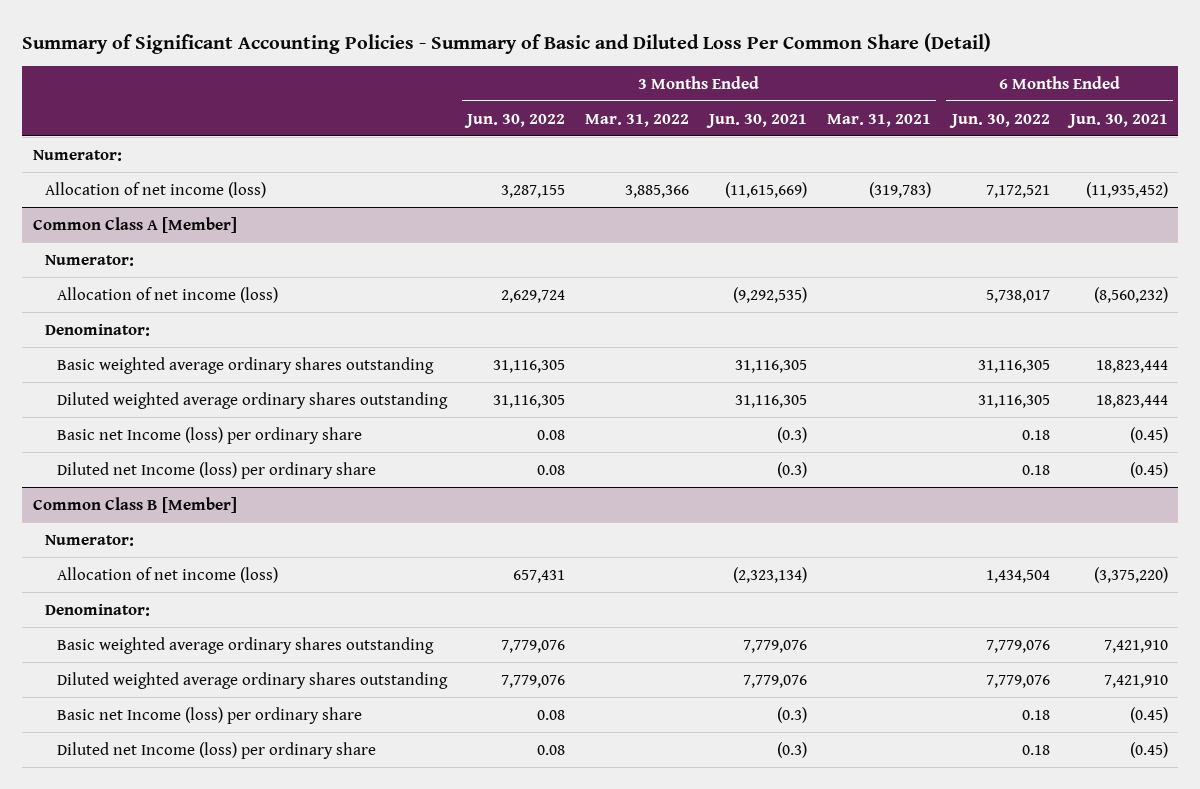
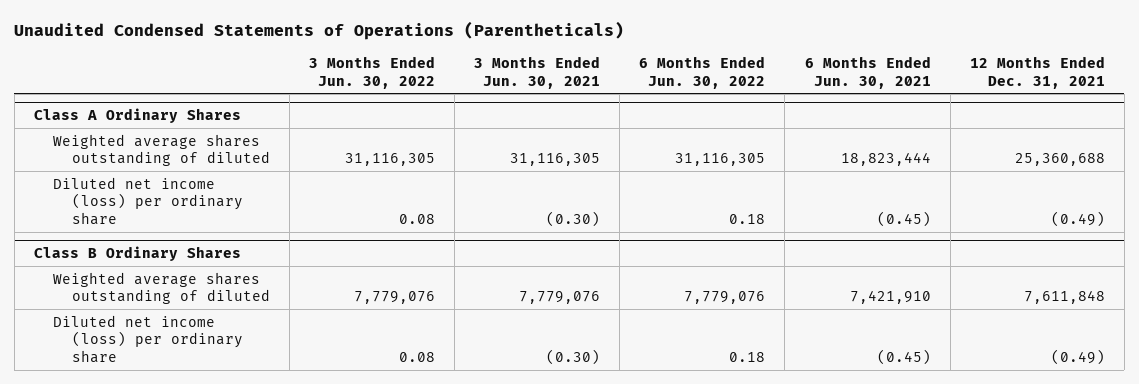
[22,33,992,55] Summary of Significant Accounting Policies - Summary of Basic and Diluted Loss Per Common Share (Detail) -> [14,21,625,41] Unaudited Condensed Statements of Operations (Parentheticals)
[585,113,690,127] Mar. 31, 2022 -> none
[827,113,932,127] Mar. 31, 2021 -> none
none -> [969,55,1105,89] 12 Months Ended Dec. 31, 2021
[32,149,122,161] Numerator: -> none
[44,181,266,198] Allocation of net income (loss) -> none
[44,254,134,266] Numerator: -> none
[56,286,278,303] Allocation of net income (loss) -> none
[44,323,150,336] Denominator: -> none
[56,356,434,374] Basic weighted average ordinary shares outstanding -> none
[56,426,362,444] Basic net Income (loss) per ordinary share -> none
[44,534,134,546] Numerator: -> none
[56,566,278,583] Allocation of net income (loss) -> none
[44,603,150,616] Denominator: -> none
[56,636,434,654] Basic weighted average ordinary shares outstanding -> none
[56,706,362,724] Basic net Income (loss) per ordinary share -> none
[32,216,237,233] Common Class A [Member] -> [34,108,242,124] Class A Ordinary Shares
[56,391,448,409] Diluted weighted average ordinary shares outstanding -> [52,133,270,167] Weighted average shares outstanding of diluted
[56,461,376,479] Diluted net Income (loss) per ordinary share -> [52,176,243,225] Diluted net income (loss) per ordinary share
[777,461,808,478] (0.3) -> [546,210,601,227] (0.30)
[32,496,237,513] Common Class B [Member] -> [34,246,242,262] Class B Ordinary Shares
[56,671,448,689] Diluted weighted average ordinary shares outstanding -> [52,271,270,305] Weighted average shares outstanding of diluted
[56,741,376,759] Diluted net Income (loss) per ordinary share -> [52,314,243,363] Diluted net income (loss) per ordinary share
[777,741,808,758] (0.3) -> [546,348,601,365] (0.30)

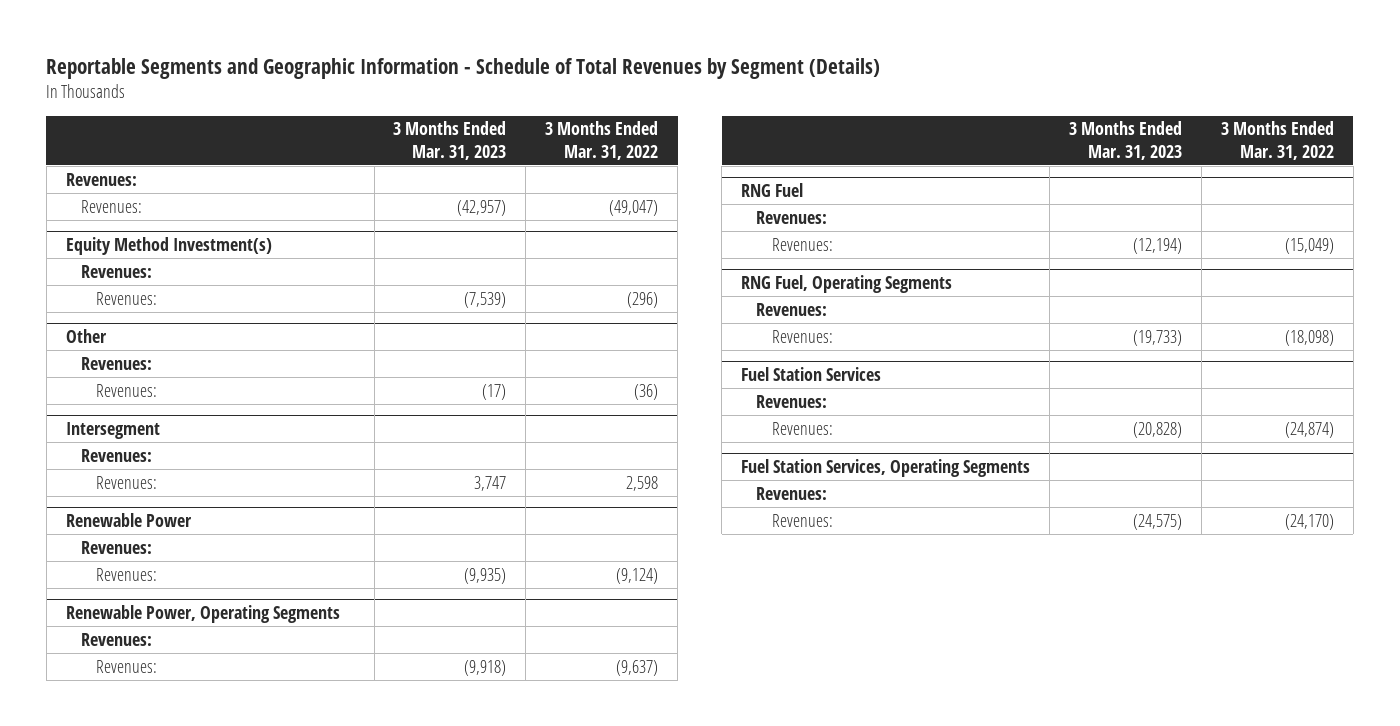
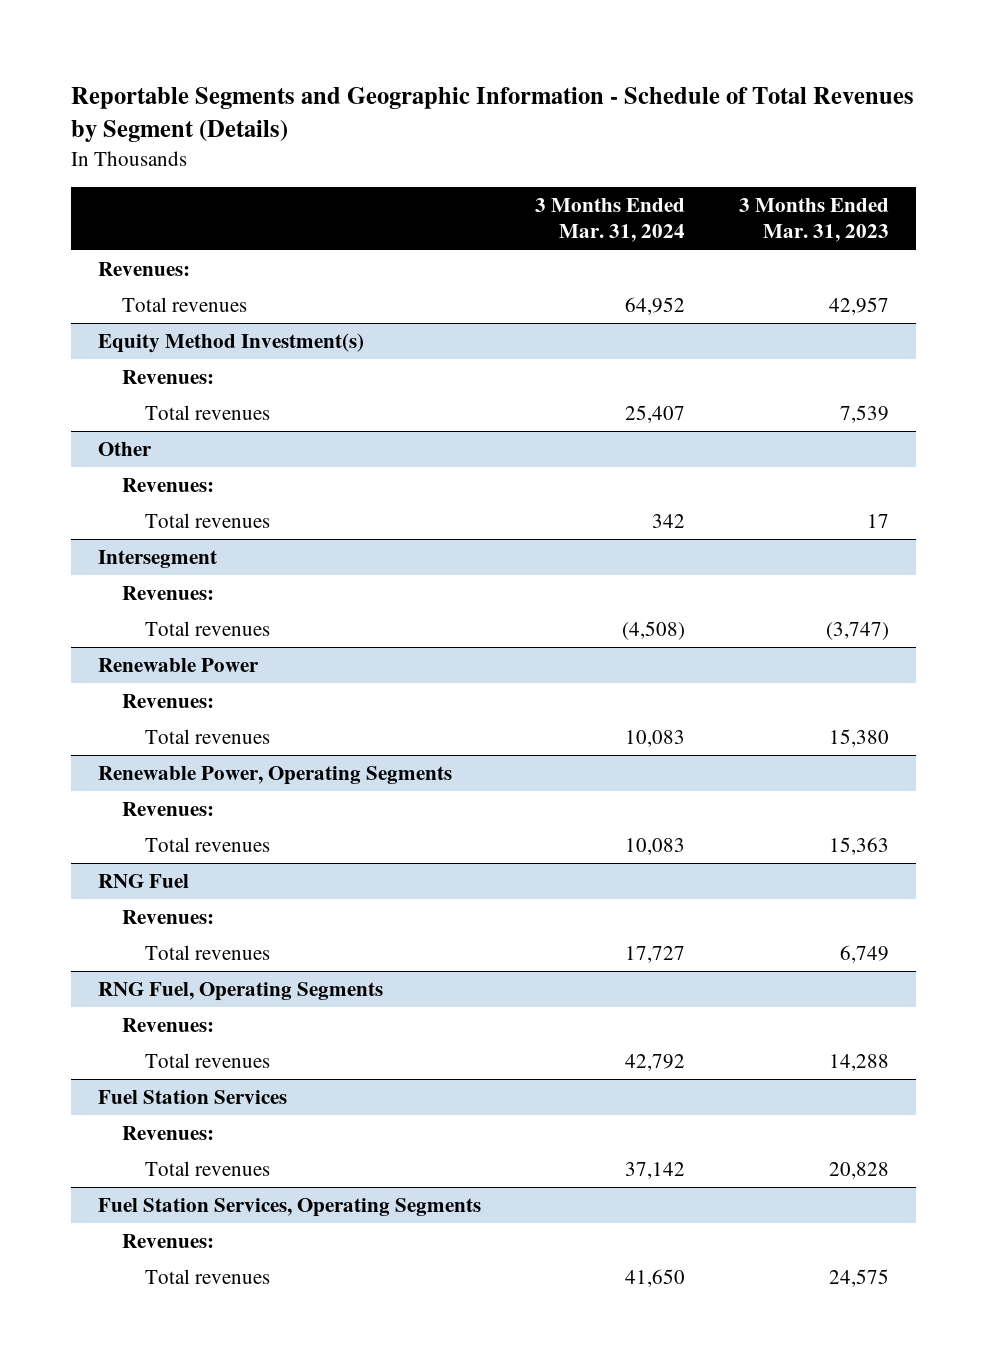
[545,121,659,160] 3 Months Ended Mar. 31, 2022 -> none
none -> [535,197,686,243] 3 Months Ended Mar. 31, 2024
[80,199,142,213] Revenues: -> [121,297,247,313] Total revenues
[457,199,507,216] (42,957) -> [828,297,889,316] 42,957
[95,291,157,305] Revenues: -> [144,405,270,421] Total revenues
[464,291,507,308] (7,539) -> [839,405,889,424] 7,539
[95,383,157,397] Revenues: -> [144,513,270,529] Total revenues
[482,383,507,400] (17) -> [866,514,889,529] 17
[95,475,157,489] Revenues: -> [144,621,270,637] Total revenues
[474,475,507,491] 3,747 -> [825,622,889,641] (3,747)
[95,567,157,581] Revenues: -> [144,729,270,745] Total revenues
[464,567,507,584] (9,935) -> [828,729,889,748] 15,380
[95,659,157,673] Revenues: -> [144,837,270,853] Total revenues
[464,659,507,676] (9,918) -> [828,837,889,856] 15,363
[771,237,833,251] Revenues: -> [144,945,270,961] Total revenues
[1133,237,1183,254] (12,194) -> [839,945,889,964] 6,749
[771,329,833,343] Revenues: -> [144,1053,270,1069] Total revenues
[1133,329,1183,346] (19,733) -> [828,1054,889,1072] 14,288
[771,421,833,435] Revenues: -> [144,1161,270,1177] Total revenues
[1133,421,1183,438] (20,828) -> [828,1162,889,1180] 20,828
[771,513,833,527] Revenues: -> [144,1269,270,1285] Total revenues
[1133,513,1183,530] (24,575) -> [828,1269,889,1288] 24,575

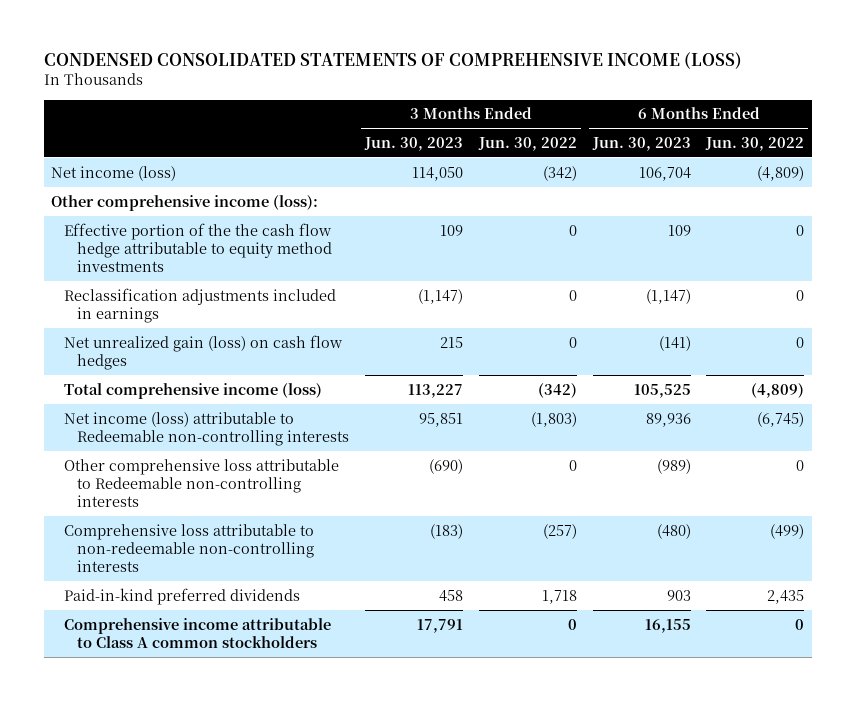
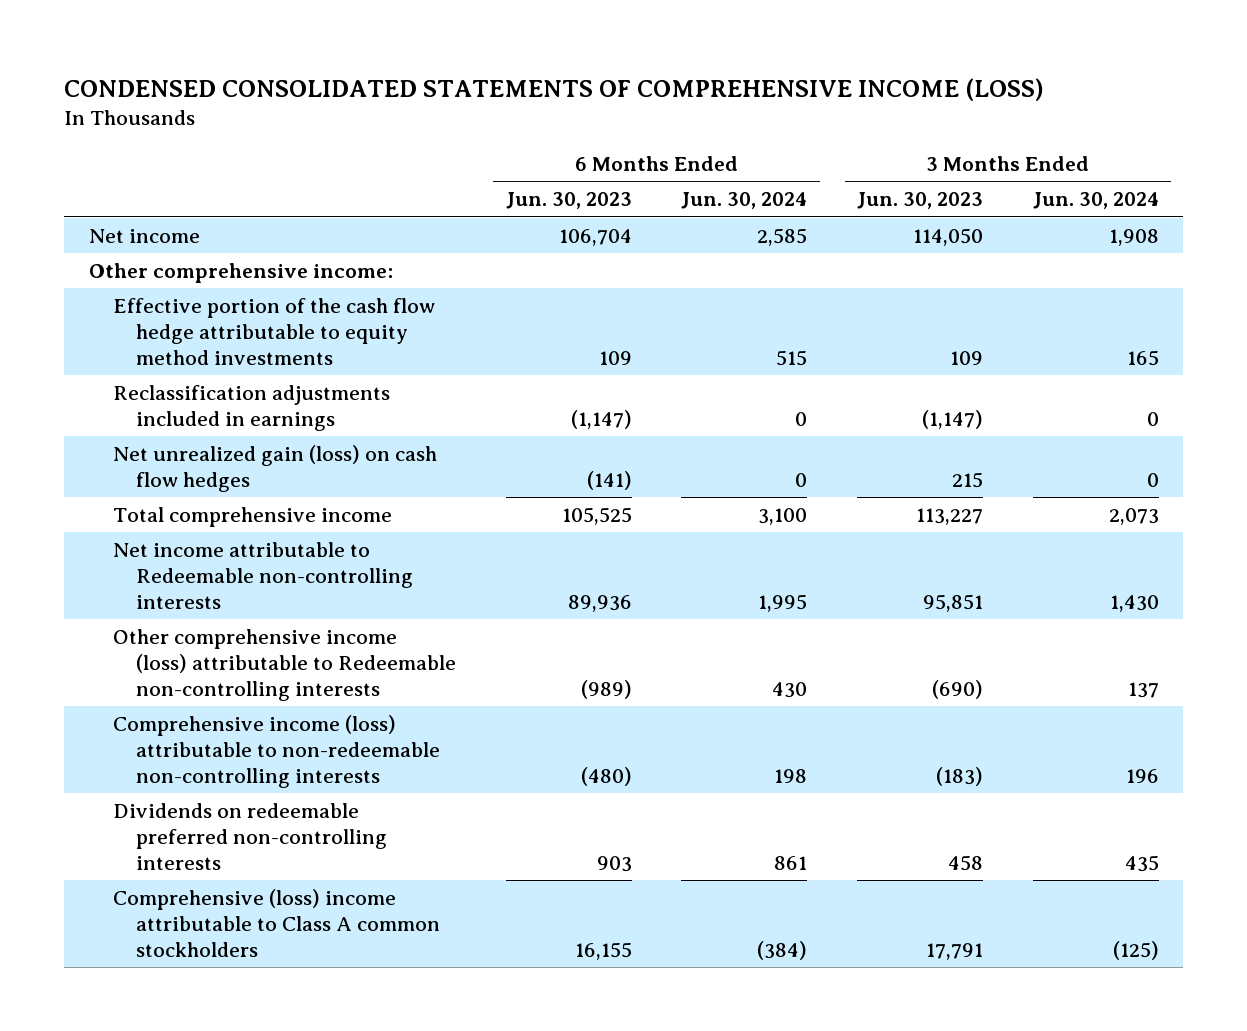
[477,136,577,151] Jun. 30, 2022 -> none
[705,136,805,151] Jun. 30, 2022 -> none
none -> [681,192,808,210] Jun. 30, 2024
none -> [1032,192,1159,210] Jun. 30, 2024
[51,165,177,181] Net income (loss) -> [88,228,200,243] Net income
[51,194,319,211] Other comprehensive income (loss): -> [88,262,393,283] Other comprehensive income:
[64,222,333,273] Effective portion of the the cash flow hedge attributable to equity method investments -> [112,297,435,366] Effective portion of the cash flow hedge attributable to equity method investments
[64,382,323,399] Total comprehensive income (loss) -> [112,506,392,527] Total comprehensive income
[64,411,350,446] Net income (loss) attributable to Redeemable non-controlling interests -> [112,541,414,610] Net income attributable to Redeemable non-controlling interests
[64,458,340,508] Other comprehensive loss attributable to Redeemable non-controlling interests -> [112,628,457,702] Other comprehensive income (loss) attributable to Redeemable non-controlling interests
[64,523,315,573] Comprehensive loss attributable to non-redeemable non-controlling interests -> [112,714,441,789] Comprehensive income (loss) attributable to non-redeemable non-controlling interests
[64,587,301,605] Paid-in-kind preferred dividends -> [112,802,388,871] Dividends on redeemable preferred non-controlling interests
[64,617,332,648] Comprehensive income attributable to Class A common stockholders -> [112,888,441,958] Comprehensive (loss) income attributable to Class A common stockholders

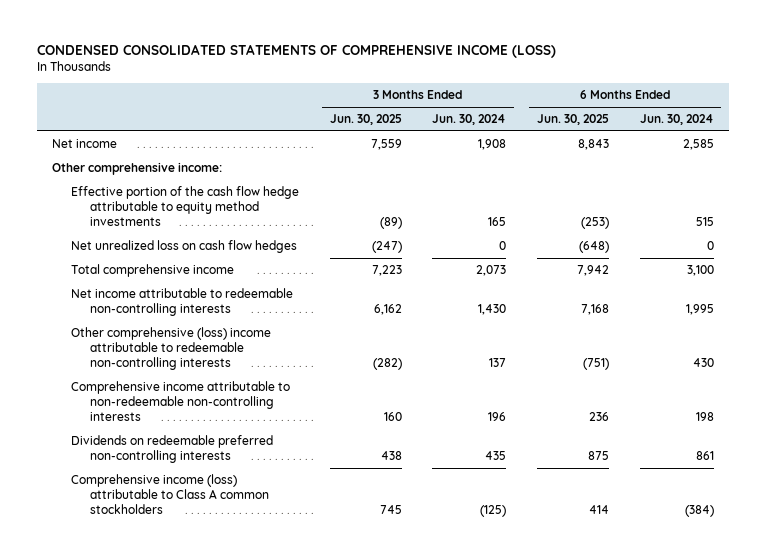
[505,192,632,210] Jun. 30, 2023 -> none
[856,192,983,210] Jun. 30, 2023 -> none
none -> [329,114,402,126] Jun. 30, 2025
none -> [536,114,609,126] Jun. 30, 2025
[112,384,390,431] Reclassification adjustments included in earnings -> none
[112,444,437,492] Net unrealized gain (loss) on cash flow hedges -> [70,240,297,254] Net unrealized loss on cash flow hedges
[112,541,414,610] Net income attributable to Redeemable non-controlling interests -> [70,288,293,317] Net income attributable to redeemable non-controlling interests
[112,628,457,702] Other comprehensive income (loss) attributable to Redeemable non-controlling interests -> [70,327,271,370] Other comprehensive (loss) income attributable to redeemable non-controlling interests
[112,714,441,789] Comprehensive income (loss) attributable to non-redeemable non-controlling interests -> [70,381,290,421] Comprehensive income attributable to non-redeemable non-controlling interests
[112,888,441,958] Comprehensive (loss) income attributable to Class A common stockholders -> [70,474,269,514] Comprehensive income (loss) attributable to Class A common stockholders

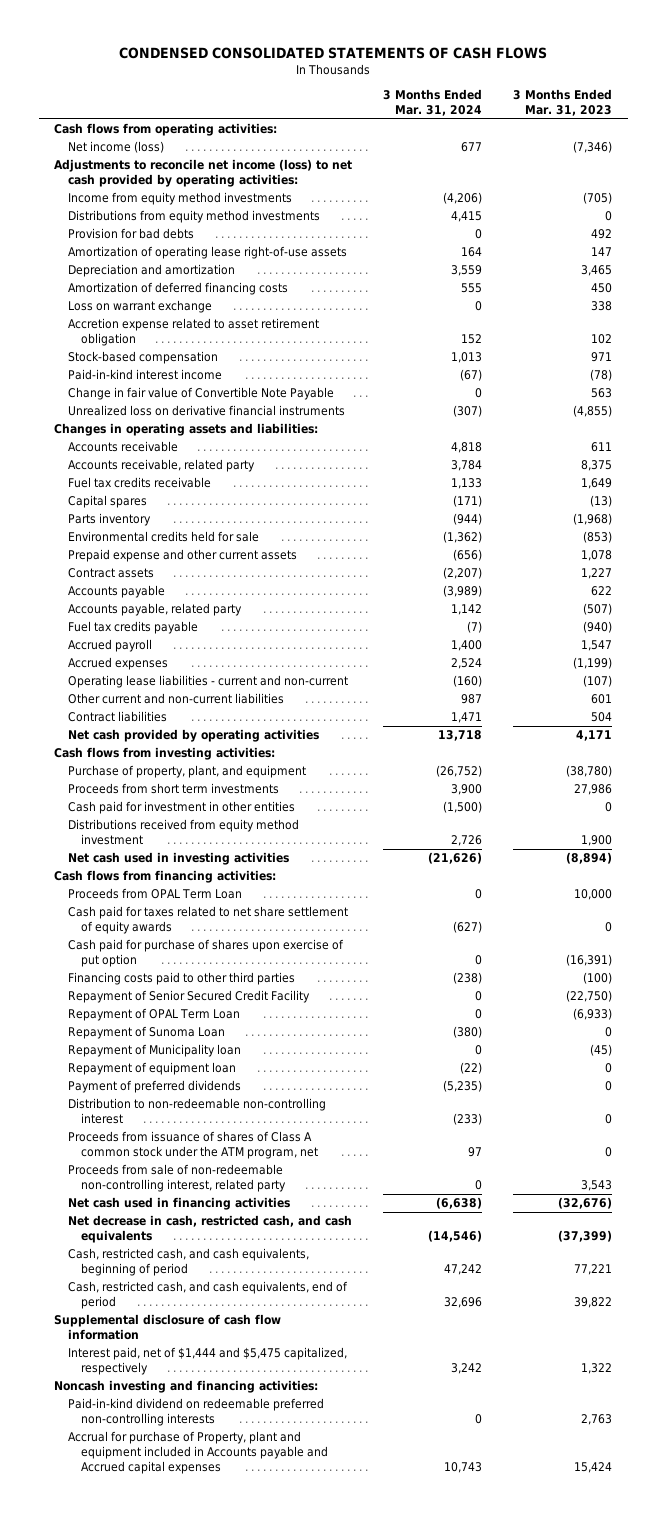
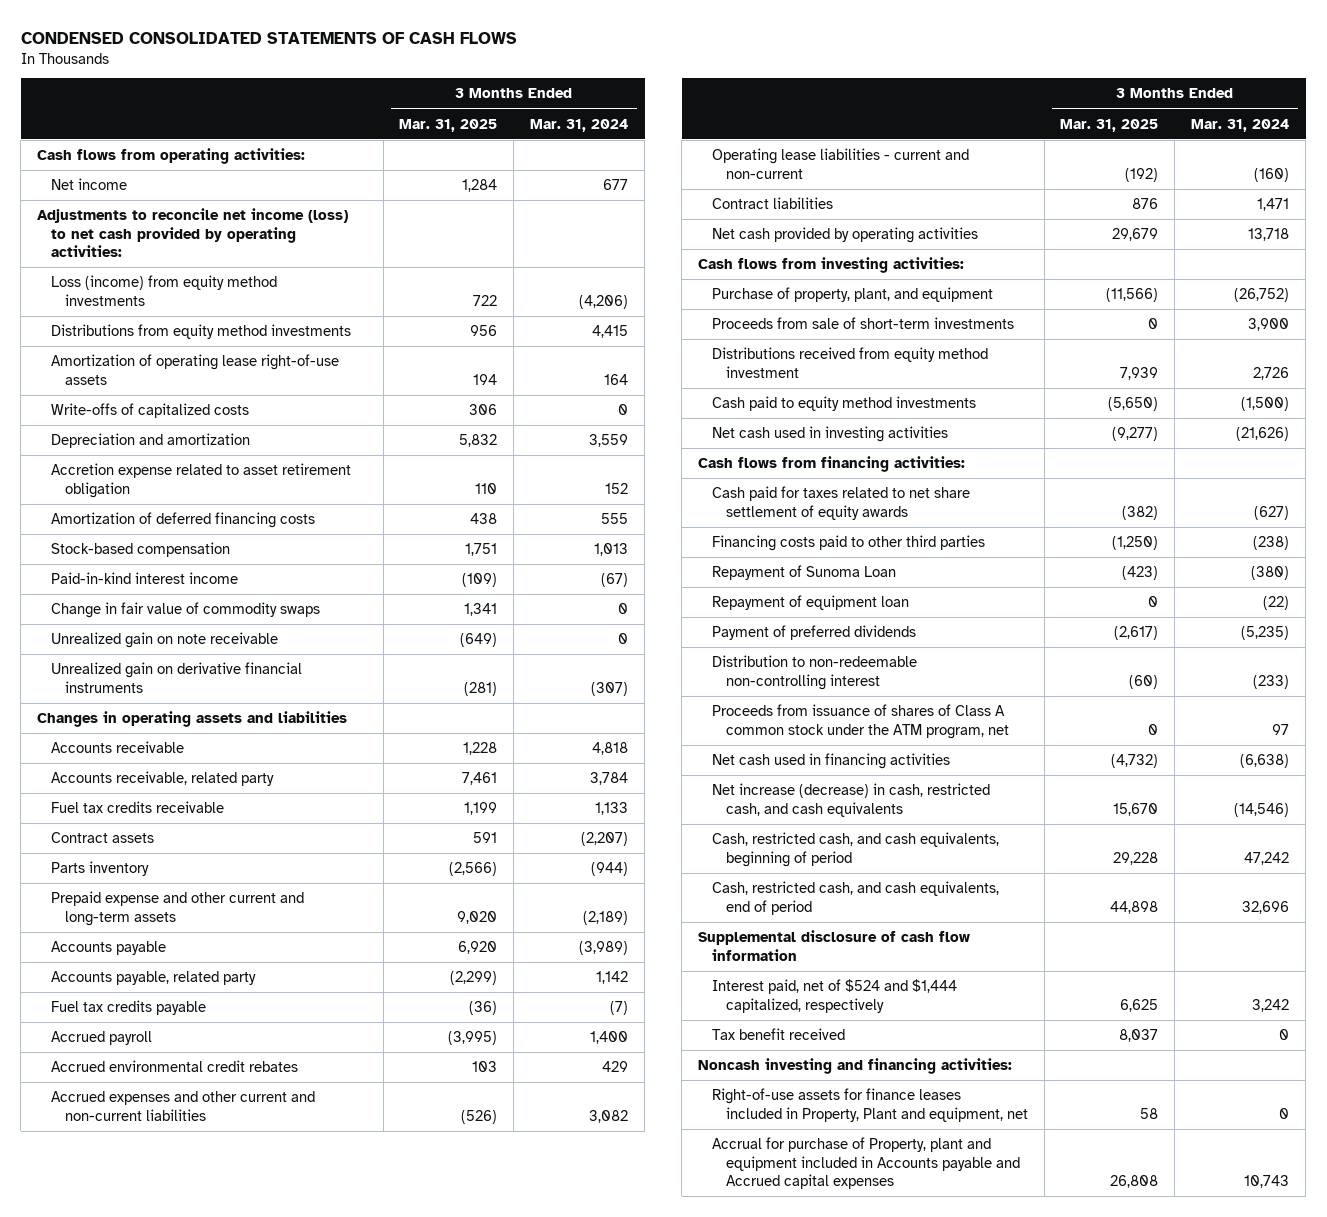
[513,89,613,117] 3 Months Ended Mar. 31, 2023 -> none
none -> [399,118,498,132] Mar. 31, 2025
[67,141,164,154] Net income (loss) -> [50,178,127,191] Net income
[67,192,292,206] Income from equity method investments -> [50,275,277,306] Loss (income) from equity method investments
[67,228,194,240] Provision for bad debts -> none
none -> [50,403,249,419] Write-offs of capitalized costs
[67,300,212,314] Loss on warrant exchange -> none
[67,282,288,296] Amortization of deferred financing costs -> [50,512,315,529] Amortization of deferred financing costs
[67,387,334,401] Change in fair value of Convertible Note Payable -> [50,602,320,619] Change in fair value of commodity swaps
none -> [50,632,278,649] Unrealized gain on note receivable
[67,405,345,417] Unrealized loss on derivative financial instruments -> [50,662,302,693] Unrealized gain on derivative financial instruments
[54,423,319,437] Changes in operating assets and liabilities: -> [37,711,348,728] Changes in operating assets and liabilities
[67,495,147,509] Capital spares -> none
[67,531,259,543] Environmental credits held for sale -> none
[67,549,297,563] Prepaid expense and other current assets -> none
[67,513,151,527] Parts inventory -> [50,861,149,877] Parts inventory
none -> [50,891,304,926] Prepaid expense and other current and long-term assets
none -> [50,1060,298,1073] Accrued environmental credit rebates
[67,657,168,671] Accrued expenses -> [50,1091,315,1121] Accrued expenses and other current and non-current liabilities
[451,658,483,670] 2,524 -> [589,1109,629,1123] 3,082
[67,693,284,705] Other current and non-current liabilities -> none
[67,801,295,815] Cash paid for investment in other entities -> none
[67,783,279,795] Proceeds from short term investments -> [711,317,1014,330] Proceeds from sale of short-term investments
none -> [711,396,976,412] Cash paid to equity method investments
[67,888,242,900] Proceeds from OPAL Term Loan -> none
[67,939,344,968] Cash paid for purchase of shares upon exercise of put option -> none
[67,990,310,1004] Repayment of Senior Secured Credit Facility -> none
[67,1008,240,1022] Repayment of OPAL Term Loan -> none
[67,1044,241,1058] Repayment of Municipality loan -> none
[67,1164,286,1193] Proceeds from sale of non-redeemable non-controlling interest, related party -> none
[67,1215,352,1244] Net decrease in cash, restricted cash, and cash equivalents -> [711,783,990,817] Net increase (decrease) in cash, restricted cash, and cash equivalents
[67,1347,347,1376] Interest paid, net of $1,444 and $5,475 capitalized, respectively -> [711,979,957,1013] Interest paid, net of $524 and $1,444 capitalized, respectively
none -> [711,1028,845,1041] Tax benefit received
[67,1398,324,1427] Paid-in-kind dividend on redeemable preferred non-controlling interests -> none
none -> [711,1088,1028,1122] Right-of-use assets for finance leases included in Property, Plant and equipment, net

